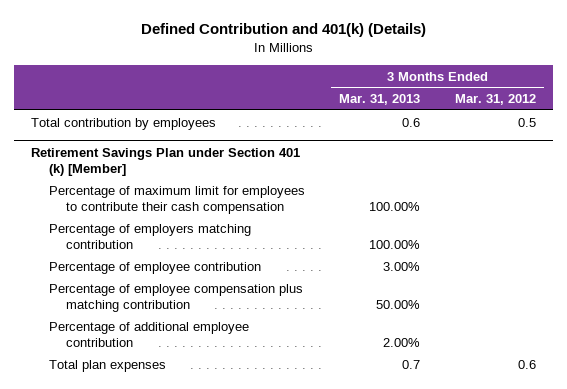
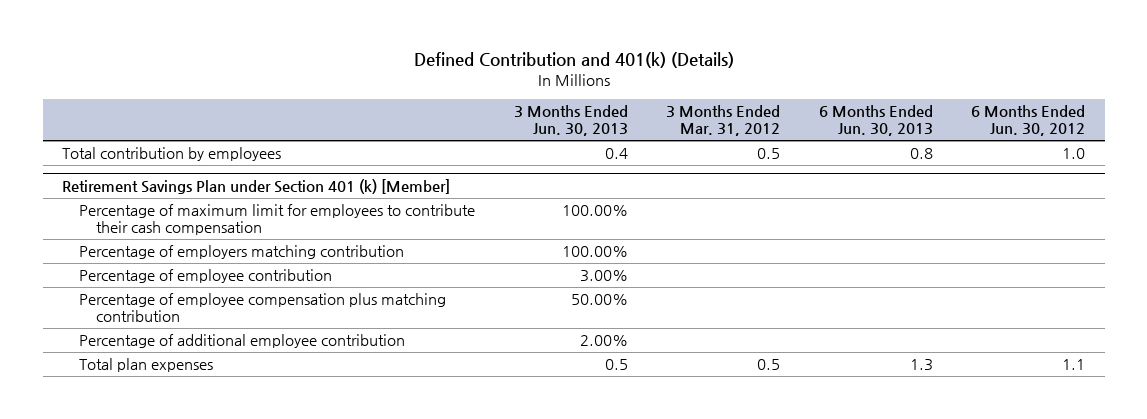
[339,94,421,106] Mar. 31, 2013 -> none
none -> [513,105,628,137] 3 Months Ended Jun. 30, 2013
none -> [818,105,933,137] 6 Months Ended Jun. 30, 2013
none -> [971,105,1086,137] 6 Months Ended Jun. 30, 2012
[517,359,536,369] 0.6 -> [757,359,781,371] 0.5

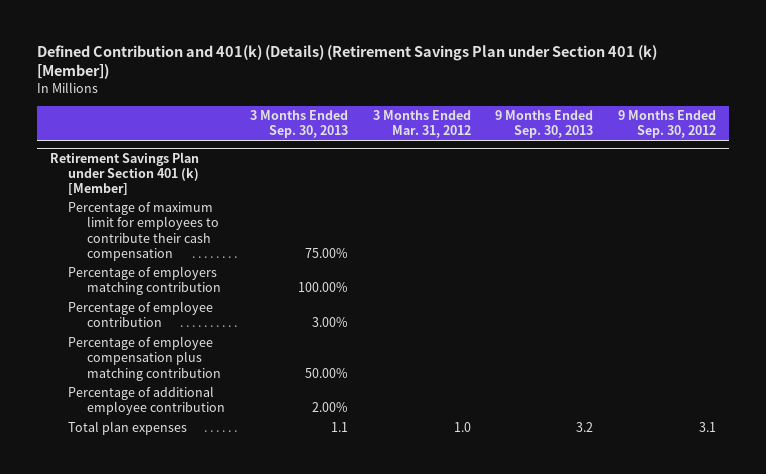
[413,51,734,68] Defined Contribution and 401(k) (Details) -> [37,44,658,80] Defined Contribution and 401(k) (Details) (Retirement Savings Plan under Section 401 (k) [Member])
[513,105,628,137] 3 Months Ended Jun. 30, 2013 -> none
[818,105,933,137] 6 Months Ended Jun. 30, 2013 -> none
[971,105,1086,137] 6 Months Ended Jun. 30, 2012 -> none
none -> [249,109,348,139] 3 Months Ended Sep. 30, 2013
none -> [495,109,594,139] 9 Months Ended Sep. 30, 2013
none -> [618,109,717,139] 9 Months Ended Sep. 30, 2012
[61,147,281,162] Total contribution by employees -> none
[757,359,781,371] 0.5 -> [453,422,471,433] 1.0

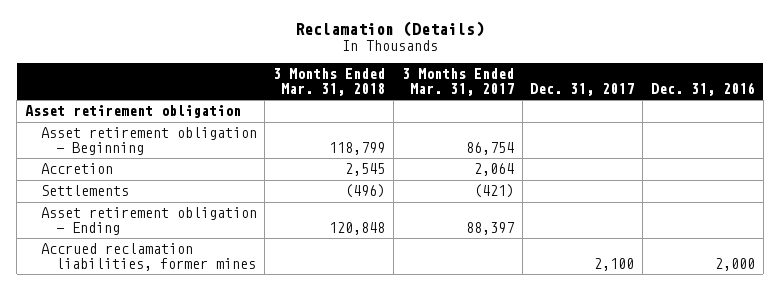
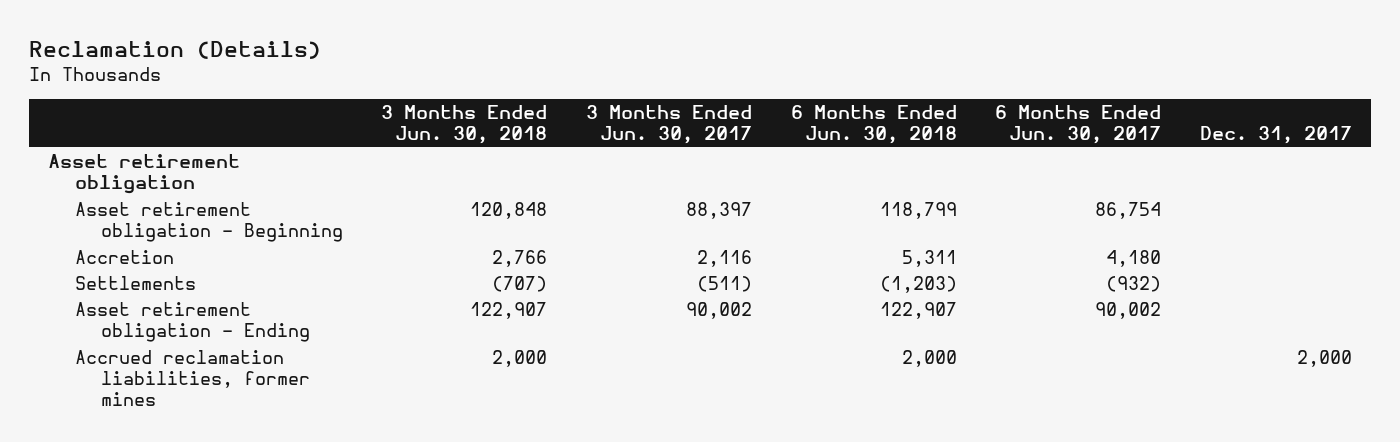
[273,68,386,96] 3 Months Ended Mar. 31, 2018 -> none
[401,68,514,96] 3 Months Ended Mar. 31, 2017 -> none
[651,81,756,96] Dec. 31, 2016 -> none
none -> [381,104,548,145] 3 Months Ended Jun. 30, 2018
none -> [585,104,752,145] 3 Months Ended Jun. 30, 2017
none -> [790,104,957,145] 6 Months Ended Jun. 30, 2018
none -> [995,104,1162,145] 6 Months Ended Jun. 30, 2017
[594,257,635,271] 2,100 -> [1296,349,1352,367] 2,000

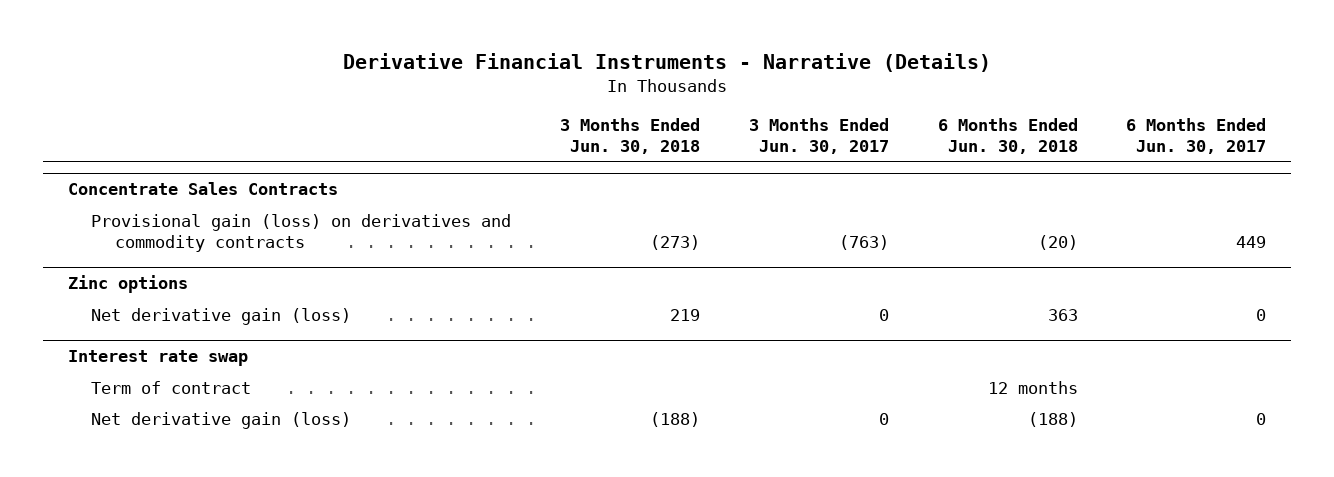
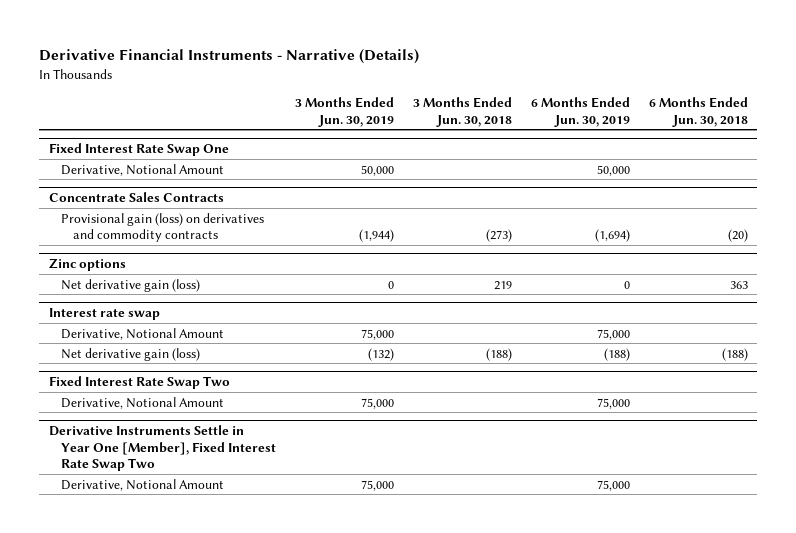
[748,117,889,155] 3 Months Ended Jun. 30, 2017 -> none
[1126,117,1267,155] 6 Months Ended Jun. 30, 2017 -> none
none -> [294,96,394,127] 3 Months Ended Jun. 30, 2019
none -> [530,96,630,127] 6 Months Ended Jun. 30, 2019
none -> [48,142,229,156] Fixed Interest Rate Swap One
none -> [60,163,224,176] Derivative, Notional Amount
[91,380,252,394] Term of contract -> none
none -> [60,327,224,340] Derivative, Notional Amount
none -> [48,375,230,389] Fixed Interest Rate Swap Two
none -> [60,396,224,409] Derivative, Notional Amount
none -> [48,424,276,472] Derivative Instruments Settle in Year One [Member], Fixed Interest Rate Swap Two
none -> [60,478,224,491] Derivative, Notional Amount

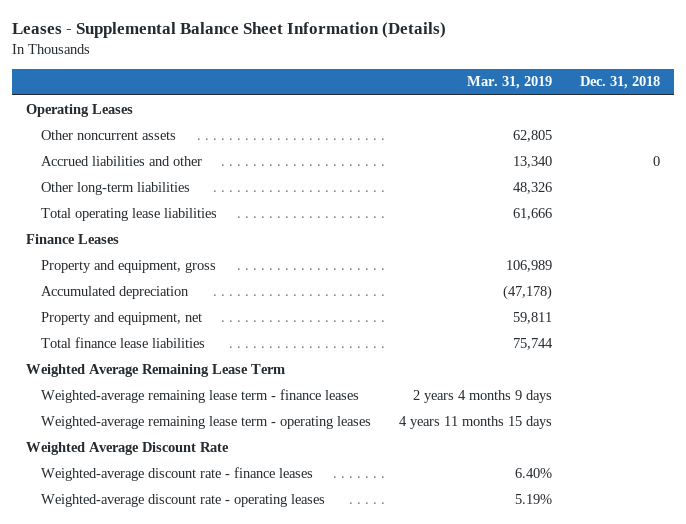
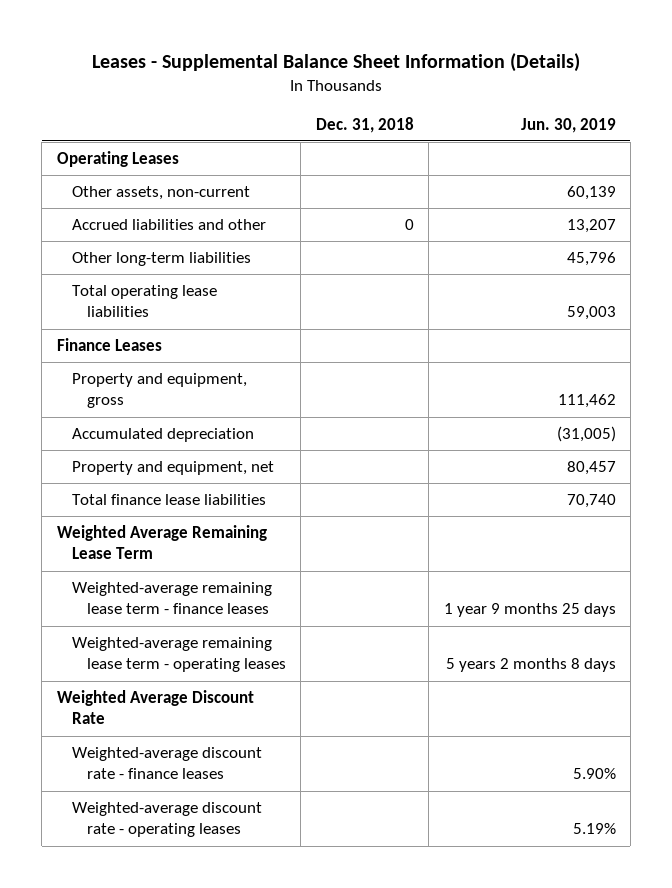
[467,76,553,90] Mar. 31, 2019 -> none
none -> [520,117,616,133] Jun. 30, 2019
[41,129,177,140] Other noncurrent assets -> [71,186,250,201] Other assets, non-current

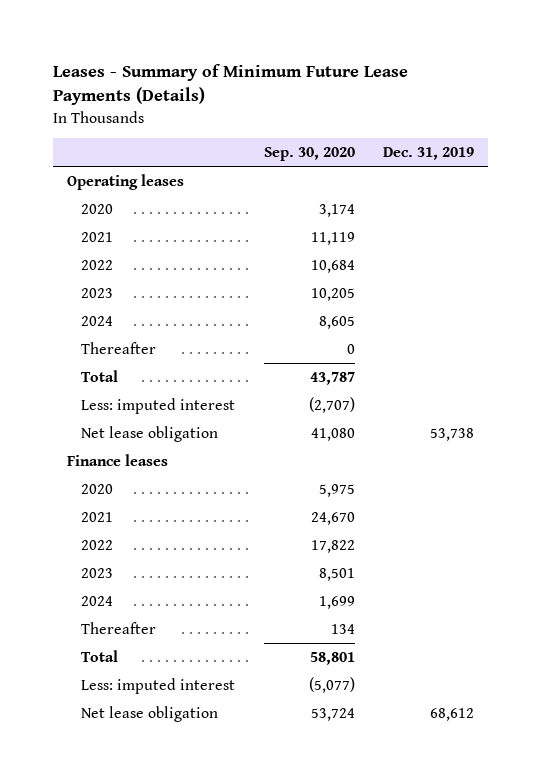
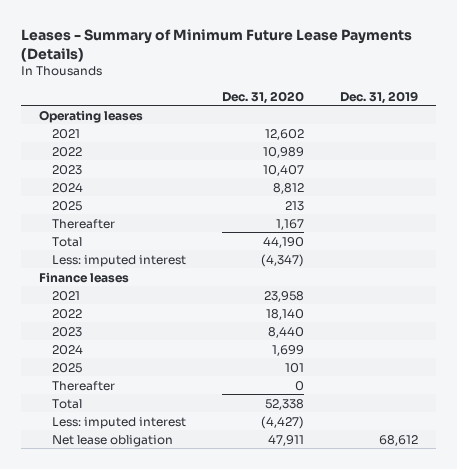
[263,147,355,162] Sep. 30, 2020 -> none
none -> [221,90,304,104] Dec. 31, 2020
[81,203,114,214] 2020 -> none
none -> [51,200,82,211] 2025
[81,425,219,442] Net lease obligation -> none
[81,483,114,494] 2020 -> none
none -> [51,362,82,373] 2025

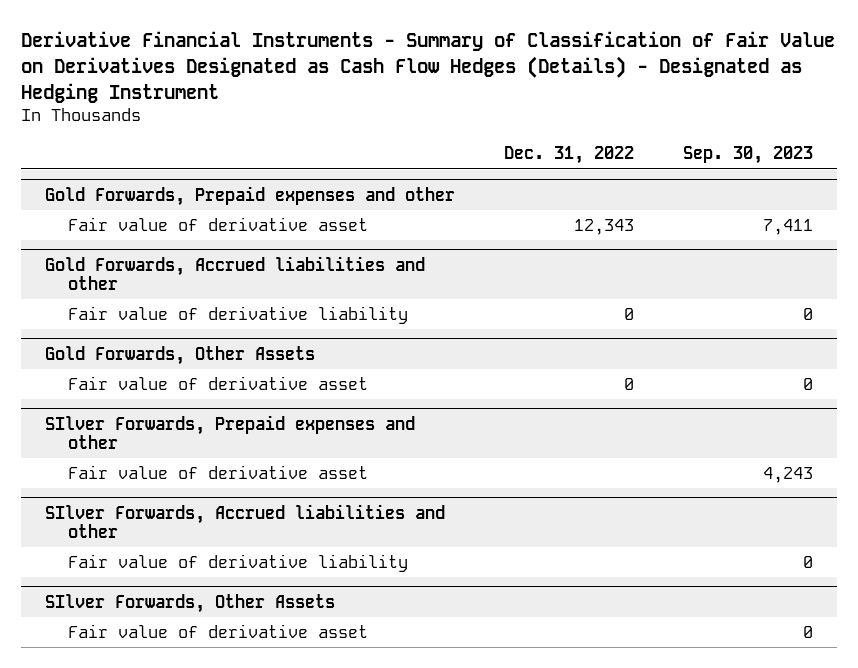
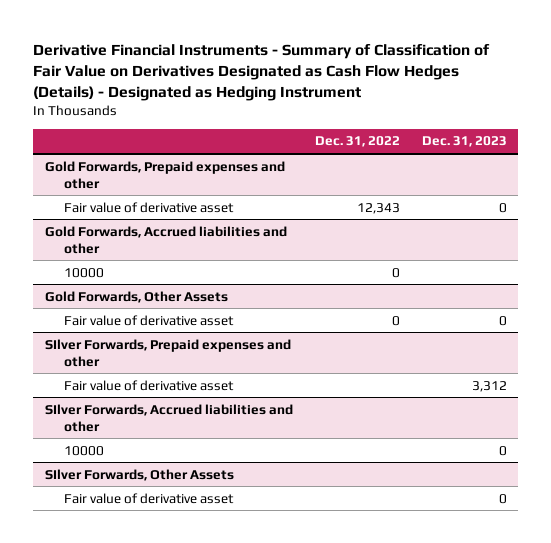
[682,146,813,165] Sep. 30, 2023 -> none
none -> [421,136,507,148] Dec. 31, 2023
[67,306,408,325] Fair value of derivative liability -> [63,267,104,278] 10000
[67,554,408,573] Fair value of derivative liability -> [63,445,104,456] 10000

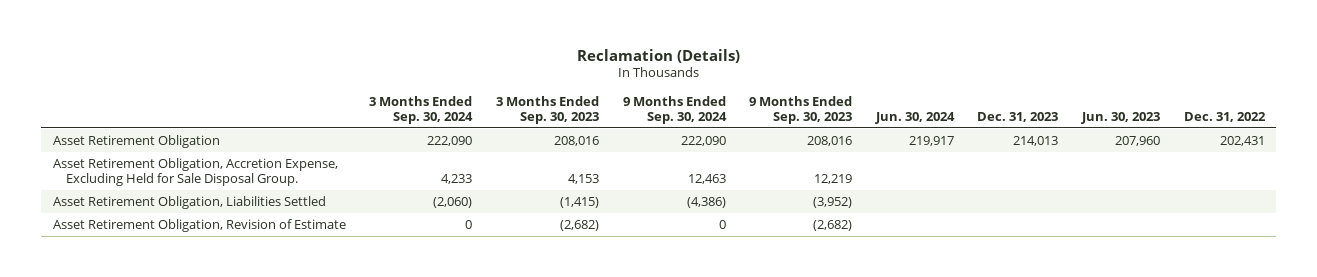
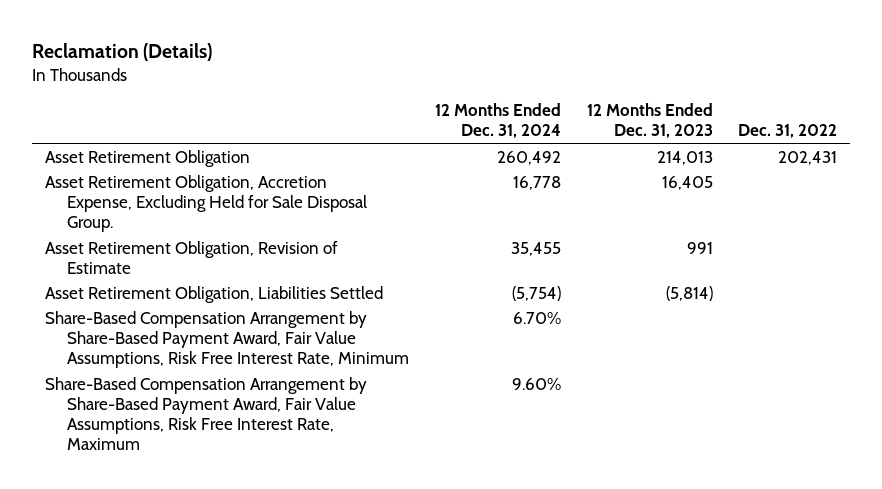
[369,95,474,124] 3 Months Ended Sep. 30, 2024 -> none
[496,95,600,124] 3 Months Ended Sep. 30, 2023 -> none
[622,95,727,124] 9 Months Ended Sep. 30, 2024 -> none
[749,95,853,124] 9 Months Ended Sep. 30, 2023 -> none
[874,111,955,124] Jun. 30, 2024 -> none
[977,111,1059,122] Dec. 31, 2023 -> none
[1080,111,1160,124] Jun. 30, 2023 -> none
none -> [435,103,562,139] 12 Months Ended Dec. 31, 2024
none -> [586,103,713,139] 12 Months Ended Dec. 31, 2023
[52,195,326,209] Asset Retirement Obligation, Liabilities Settled -> [44,285,383,303] Asset Retirement Obligation, Liabilities Settled
none -> [44,310,410,369] Share-Based Compensation Arrangement by Share-Based Payment Award, Fair Value Assumptions, Risk Free Interest Rate, Minimum
none -> [44,376,367,451] Share-Based Compensation Arrangement by Share-Based Payment Award, Fair Value Assumptions, Risk Free Interest Rate, Maximum

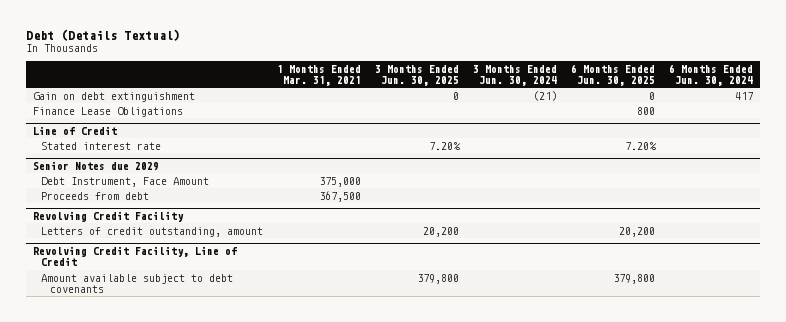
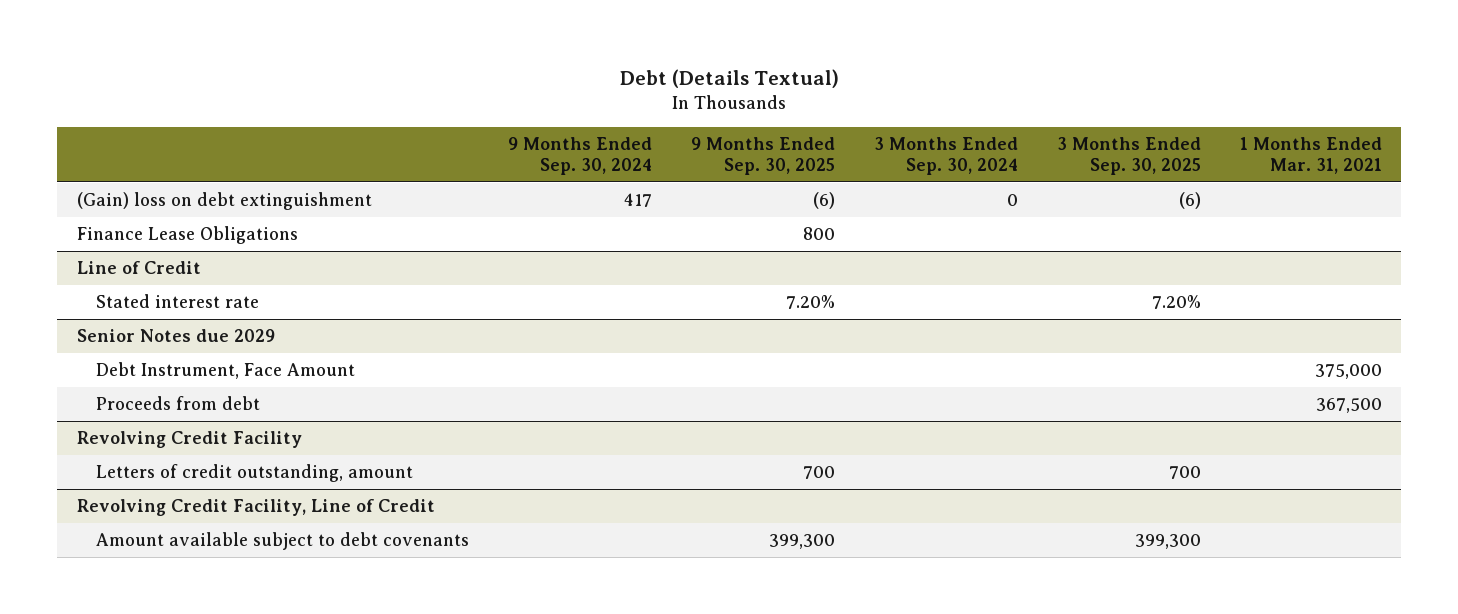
[375,65,460,87] 3 Months Ended Jun. 30, 2025 -> none
[473,65,558,87] 3 Months Ended Jun. 30, 2024 -> none
[571,64,656,87] 6 Months Ended Jun. 30, 2025 -> none
[668,64,753,87] 6 Months Ended Jun. 30, 2024 -> none
none -> [507,136,652,175] 9 Months Ended Sep. 30, 2024
none -> [690,136,835,175] 9 Months Ended Sep. 30, 2025
none -> [873,136,1018,175] 3 Months Ended Sep. 30, 2024
none -> [1056,136,1201,175] 3 Months Ended Sep. 30, 2025
[32,91,195,102] Gain on debt extinguishment -> [76,191,372,210] (Gain) loss on debt extinguishment

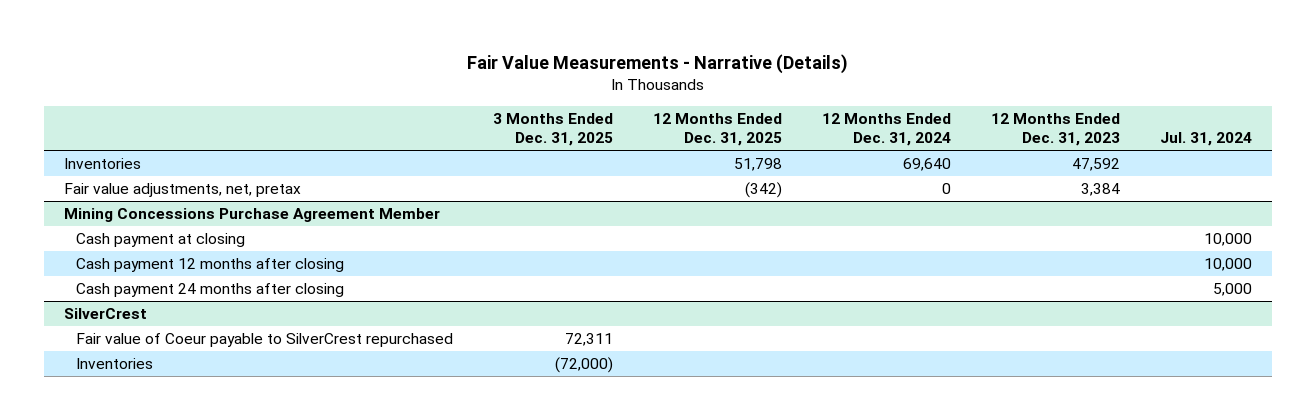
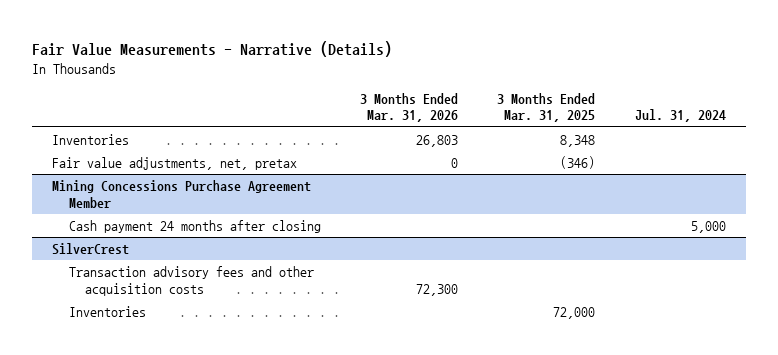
[493,112,614,147] 3 Months Ended Dec. 31, 2025 -> none
[653,112,783,147] 12 Months Ended Dec. 31, 2025 -> none
[821,112,951,147] 12 Months Ended Dec. 31, 2024 -> none
[990,112,1120,147] 12 Months Ended Dec. 31, 2023 -> none
none -> [360,92,459,123] 3 Months Ended Mar. 31, 2026
none -> [497,92,596,123] 3 Months Ended Mar. 31, 2025
[76,233,246,248] Cash payment at closing -> none
[76,258,345,273] Cash payment 12 months after closing -> none
[76,333,454,348] Fair value of Coeur payable to SilverCrest repurchased -> [68,266,314,296] Transaction advisory fees and other acquisition costs

